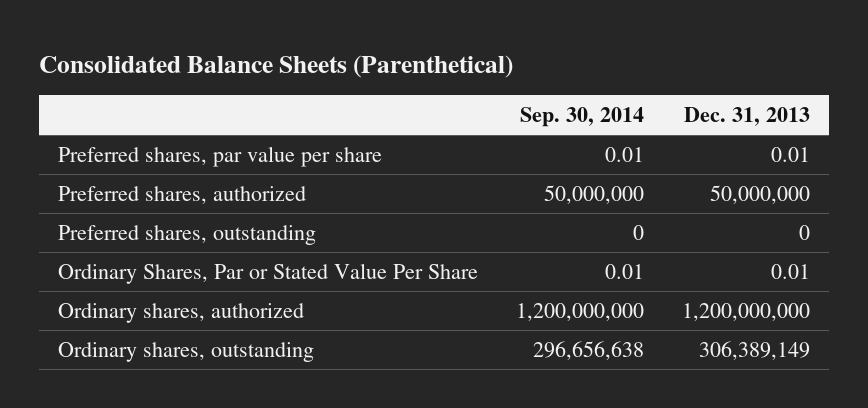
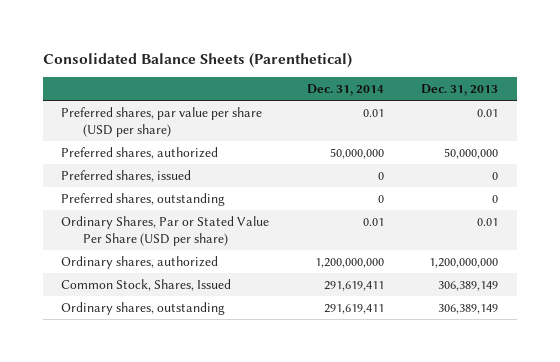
[520,106,645,127] Sep. 30, 2014 -> none
none -> [306,83,384,96] Dec. 31, 2014
[57,145,382,167] Preferred shares, par value per share -> [61,106,263,137] Preferred shares, par value per share (USD per share)
none -> [61,169,192,182] Preferred shares, issued
[57,262,478,284] Ordinary Shares, Par or Stated Value Per Share -> [61,215,270,246] Ordinary Shares, Par or Stated Value Per Share (USD per share)
none -> [61,278,232,291] Common Stock, Shares, Issued

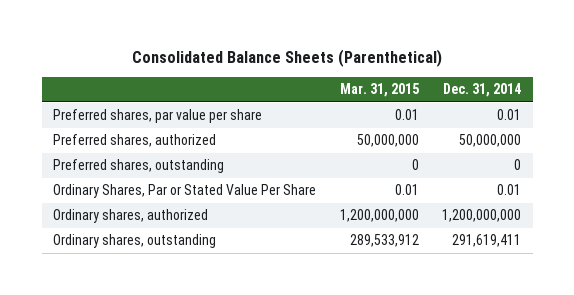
[421,83,499,96] Dec. 31, 2013 -> none
none -> [339,83,419,98] Mar. 31, 2015
[61,106,263,137] Preferred shares, par value per share (USD per share) -> [53,109,263,124] Preferred shares, par value per share
[61,169,192,182] Preferred shares, issued -> none
[61,215,270,246] Ordinary Shares, Par or Stated Value Per Share (USD per share) -> [53,184,317,199] Ordinary Shares, Par or Stated Value Per Share
[61,278,232,291] Common Stock, Shares, Issued -> none

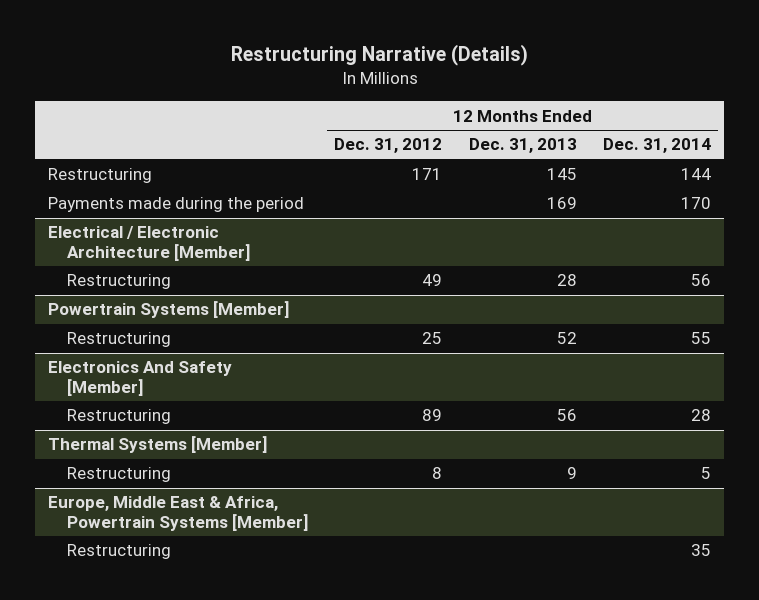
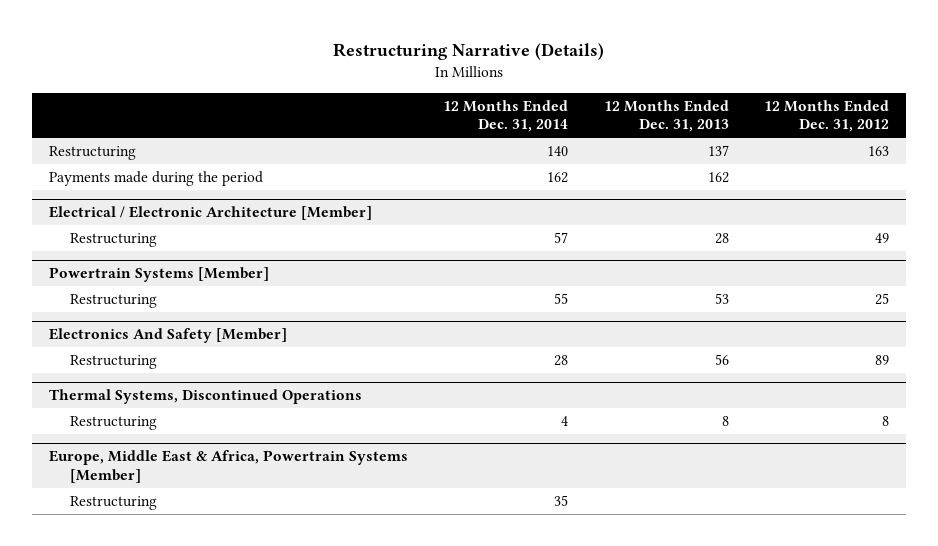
[412,168,443,181] 171 -> [867,145,889,156] 163
[546,168,577,181] 145 -> [707,144,729,156] 137
[681,168,712,181] 144 -> [547,145,569,156] 140
[546,197,577,210] 169 -> [707,171,729,183] 162
[681,197,712,210] 170 -> [547,171,569,183] 162
[691,274,712,287] 56 -> [554,231,569,243] 57
[556,332,577,345] 52 -> [714,292,729,304] 53
[47,436,267,454] Thermal Systems [Member] -> none
none -> [49,389,363,405] Thermal Systems, Discontinued Operations
[566,467,577,480] 9 -> [721,415,729,426] 8
[701,467,712,480] 5 -> [561,415,569,426] 4

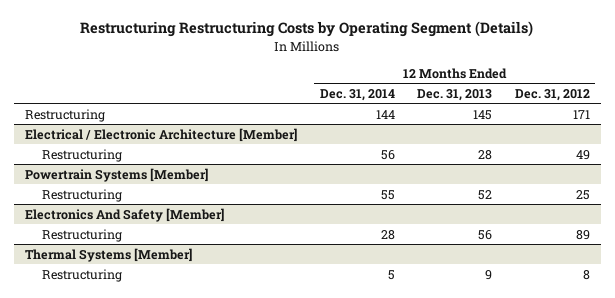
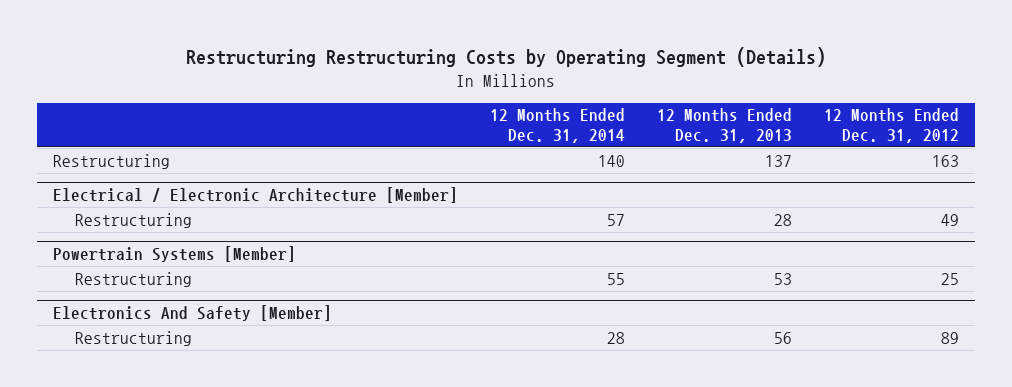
[375,109,395,119] 144 -> [598,154,626,167] 140
[473,109,493,120] 145 -> [765,154,793,167] 137
[572,109,590,119] 171 -> [932,154,960,167] 163
[380,149,395,160] 56 -> [607,213,626,226] 57
[478,189,493,200] 52 -> [774,272,793,285] 53
[24,247,192,262] Thermal Systems [Member] -> none
[42,268,123,282] Restructuring -> none

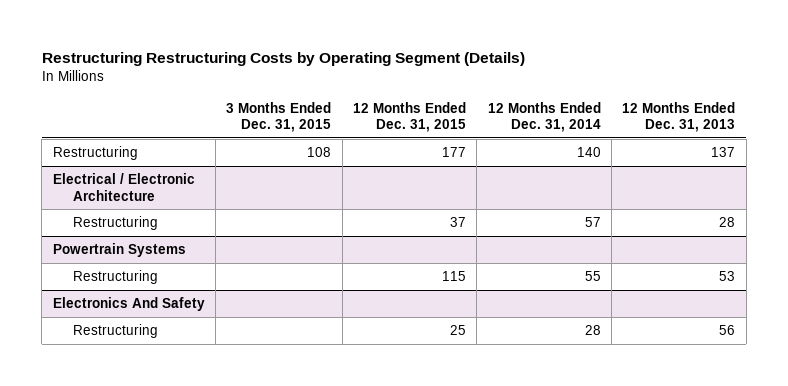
[824,108,960,143] 12 Months Ended Dec. 31, 2012 -> none
none -> [226,101,332,133] 3 Months Ended Dec. 31, 2015
none -> [352,101,466,133] 12 Months Ended Dec. 31, 2015
[53,187,459,204] Electrical / Electronic Architecture [Member] -> [52,172,195,201] Electrical / Electronic Architecture
[53,246,297,263] Powertrain Systems [Member] -> [52,242,186,257] Powertrain Systems
[53,305,333,322] Electronics And Safety [Member] -> [52,296,205,311] Electronics And Safety

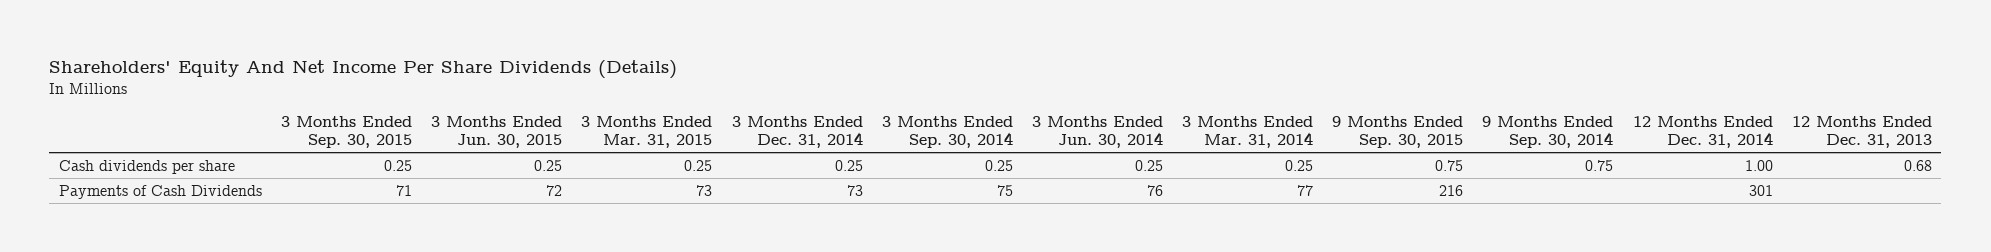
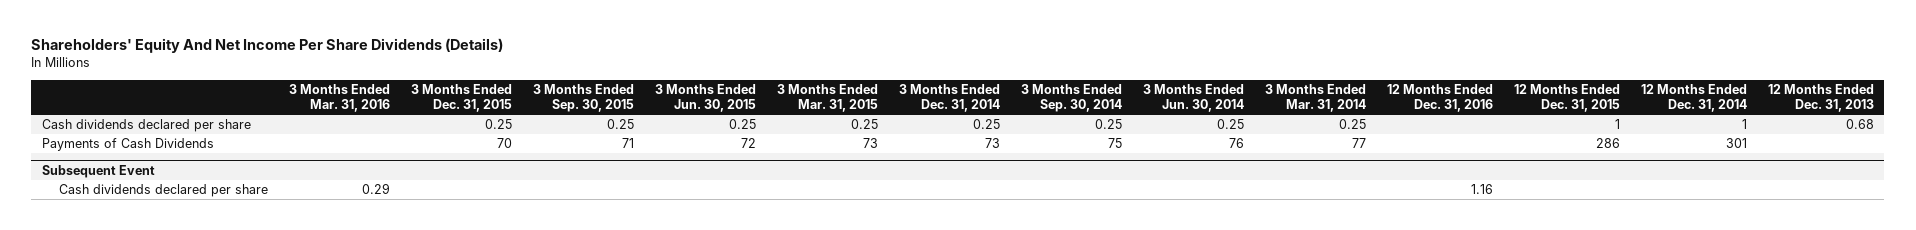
[1332,115,1464,148] 9 Months Ended Sep. 30, 2015 -> none
[1482,115,1614,148] 9 Months Ended Sep. 30, 2014 -> none
none -> [289,83,391,113] 3 Months Ended Mar. 31, 2016
none -> [411,83,513,113] 3 Months Ended Dec. 31, 2015
none -> [1387,83,1494,113] 12 Months Ended Dec. 31, 2016
none -> [1513,83,1620,113] 12 Months Ended Dec. 31, 2015
[58,159,235,174] Cash dividends per share -> [41,119,251,133] Cash dividends declared per share
[1744,159,1773,171] 1.00 -> [1741,119,1747,130] 1
none -> [41,164,155,178] Subsequent Event
none -> [59,184,269,198] Cash dividends declared per share

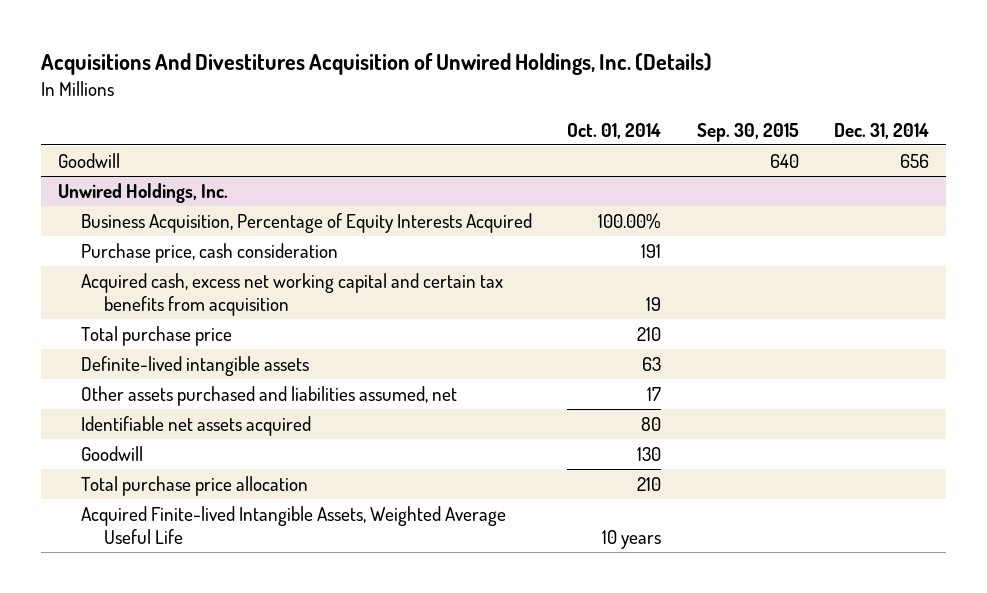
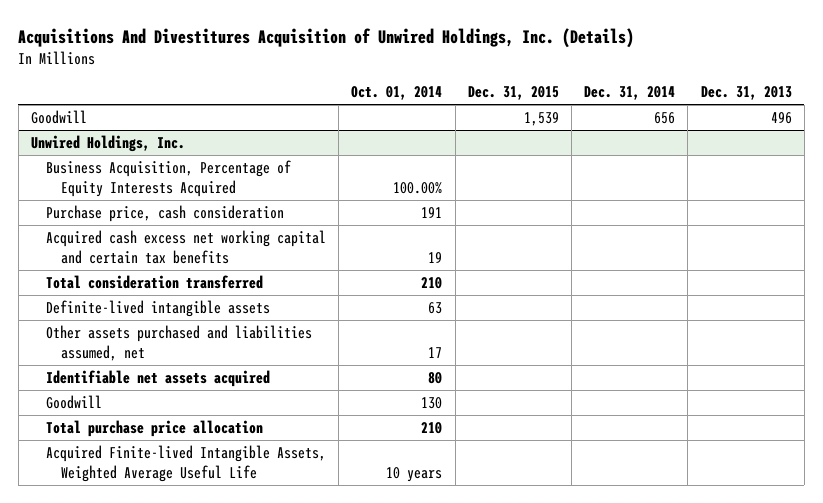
[696,123,799,143] Sep. 30, 2015 -> none
none -> [467,86,559,101] Dec. 31, 2015
none -> [700,86,792,101] Dec. 31, 2013
[80,272,503,317] Acquired cash, excess net working capital and certain tax benefits from acquisition -> [46,229,327,264] Acquired cash excess net working capital and certain tax benefits
[80,325,232,346] Total purchase price -> [46,274,264,289] Total consideration transferred

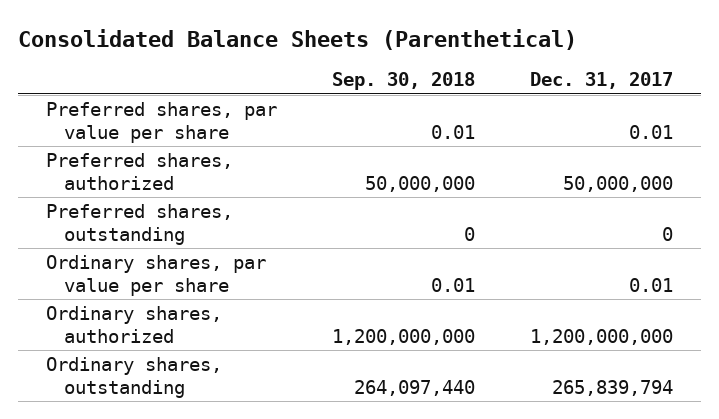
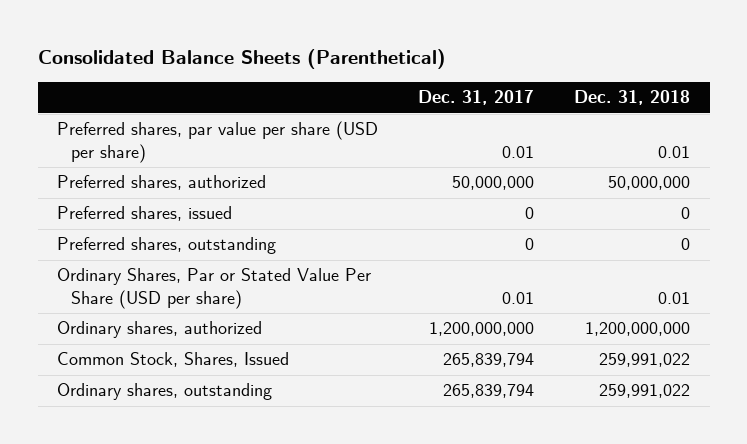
[331,72,475,91] Sep. 30, 2018 -> none
none -> [573,90,690,106] Dec. 31, 2018
[45,102,277,143] Preferred shares, par value per share -> [57,121,379,163] Preferred shares, par value per share (USD per share)
none -> [57,206,233,222] Preferred shares, issued
[45,255,266,296] Ordinary shares, par value per share -> [57,268,372,309] Ordinary Shares, Par or Stated Value Per Share (USD per share)
none -> [57,352,290,368] Common Stock, Shares, Issued

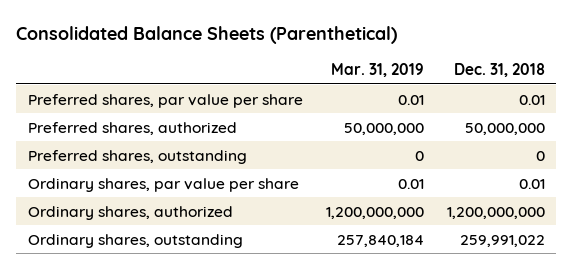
[418,90,535,106] Dec. 31, 2017 -> none
none -> [330,63,424,78] Mar. 31, 2019
[57,121,379,163] Preferred shares, par value per share (USD per share) -> [27,93,303,108] Preferred shares, par value per share
[57,206,233,222] Preferred shares, issued -> none
[57,268,372,309] Ordinary Shares, Par or Stated Value Per Share (USD per share) -> [27,177,299,192] Ordinary shares, par value per share
[57,352,290,368] Common Stock, Shares, Issued -> none

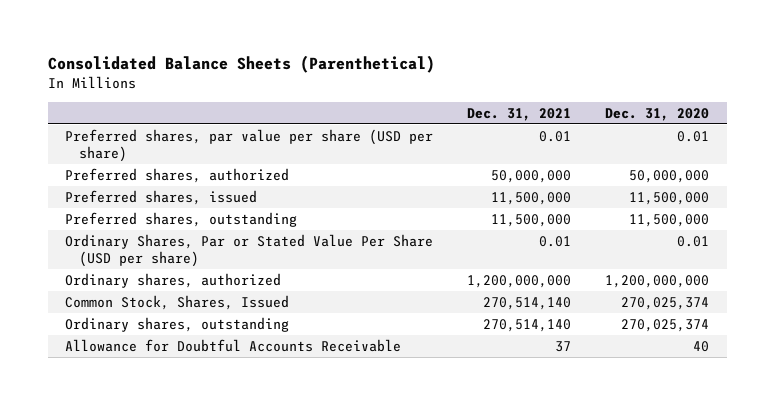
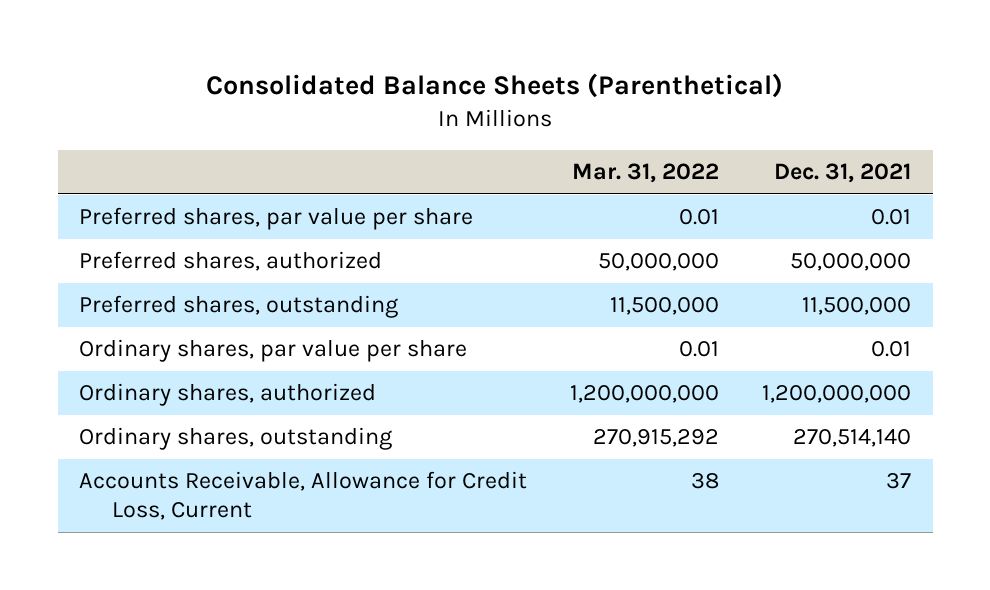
[605,107,710,121] Dec. 31, 2020 -> none
none -> [572,163,720,184] Mar. 31, 2022
[65,128,434,162] Preferred shares, par value per share (USD per share) -> [79,207,474,231] Preferred shares, par value per share
[65,189,258,205] Preferred shares, issued -> none
[65,233,434,267] Ordinary Shares, Par or Stated Value Per Share (USD per share) -> [79,339,468,363] Ordinary shares, par value per share
[65,294,290,310] Common Stock, Shares, Issued -> none
[65,338,402,352] Allowance for Doubtful Accounts Receivable -> [79,471,528,521] Accounts Receivable, Allowance for Credit Loss, Current

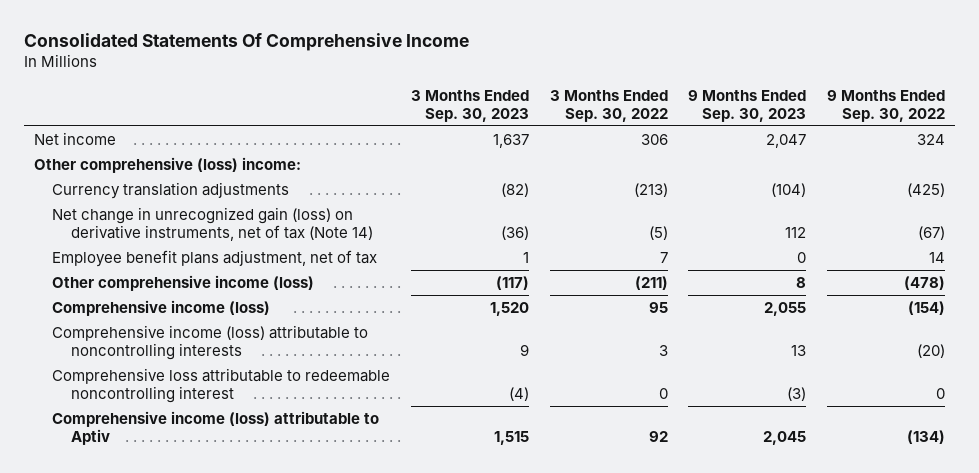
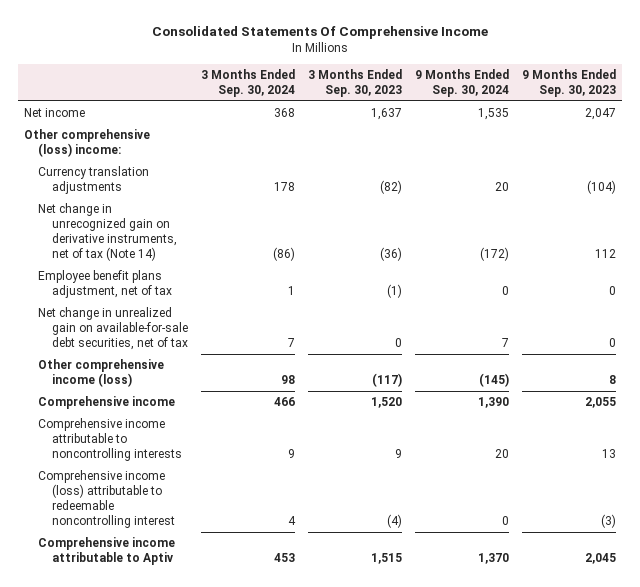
[549,89,668,122] 3 Months Ended Sep. 30, 2022 -> none
[826,89,945,122] 9 Months Ended Sep. 30, 2022 -> none
none -> [201,68,296,97] 3 Months Ended Sep. 30, 2024
none -> [414,68,509,97] 9 Months Ended Sep. 30, 2024
[52,207,373,242] Net change in unrecognized gain (loss) on derivative instruments, net of tax (Note 14) -> [38,203,178,262] Net change in unrecognized gain on derivative instruments, net of tax (Note 14)
[522,252,529,264] 1 -> [387,284,403,299] (1)
none -> [38,307,189,351] Net change in unrealized gain on available-for-sale debt securities, net of tax
[52,300,271,317] Comprehensive income (loss) -> [38,396,176,410] Comprehensive income
[52,325,369,361] Comprehensive income (loss) attributable to noncontrolling interests -> [38,418,183,462] Comprehensive income attributable to noncontrolling interests
[52,368,391,404] Comprehensive loss attributable to redeemable noncontrolling interest -> [38,470,176,529] Comprehensive income (loss) attributable to redeemable noncontrolling interest
[52,411,380,446] Comprehensive income (loss) attributable to Aptiv -> [38,537,176,566] Comprehensive income attributable to Aptiv

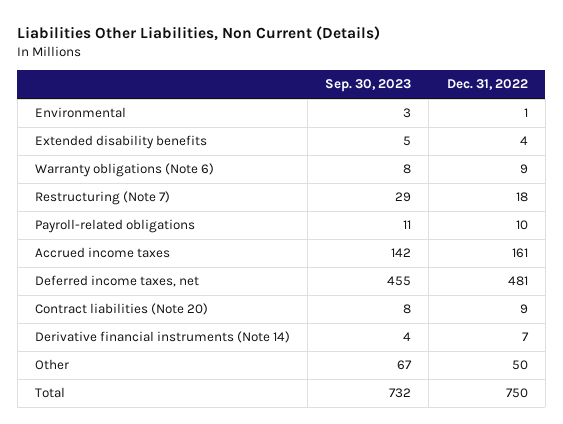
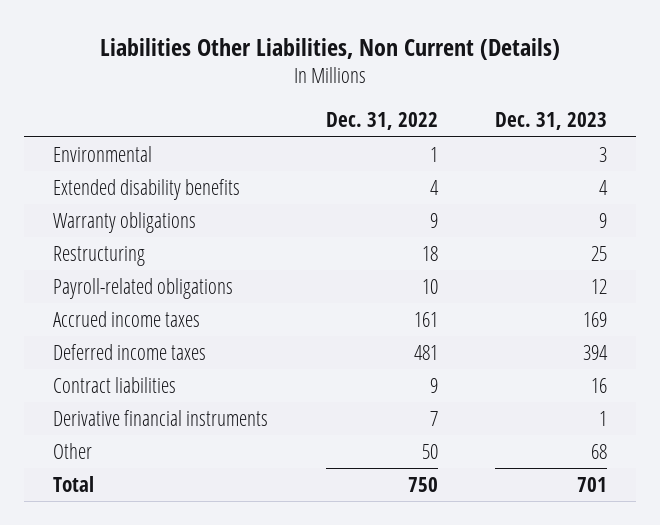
[325,79,412,93] Sep. 30, 2023 -> none
none -> [495,112,608,131] Dec. 31, 2023
[34,163,214,178] Warranty obligations (Note 6) -> [53,211,197,233] Warranty obligations
[34,191,170,206] Restructuring (Note 7) -> [53,245,146,266] Restructuring
[34,275,199,288] Deferred income taxes, net -> [53,343,207,360] Deferred income taxes
[34,303,208,316] Contract liabilities (Note 20) -> [53,376,177,393] Contract liabilities
[34,331,290,344] Derivative financial instruments (Note 14) -> [53,409,269,426] Derivative financial instruments

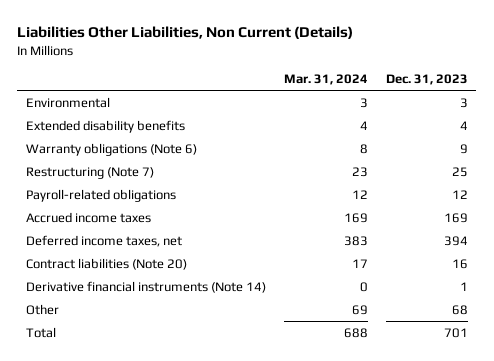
[325,112,438,131] Dec. 31, 2022 -> none
none -> [283,74,368,86] Mar. 31, 2024
[53,211,197,233] Warranty obligations -> [26,142,198,156] Warranty obligations (Note 6)
[53,245,146,266] Restructuring -> [26,166,155,179] Restructuring (Note 7)
[53,343,207,360] Deferred income taxes -> [26,234,183,247] Deferred income taxes, net
[53,376,177,393] Contract liabilities -> [26,257,188,270] Contract liabilities (Note 20)
[53,409,269,426] Derivative financial instruments -> [26,280,267,293] Derivative financial instruments (Note 14)

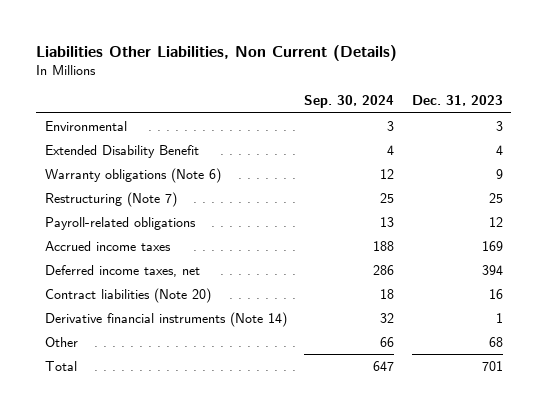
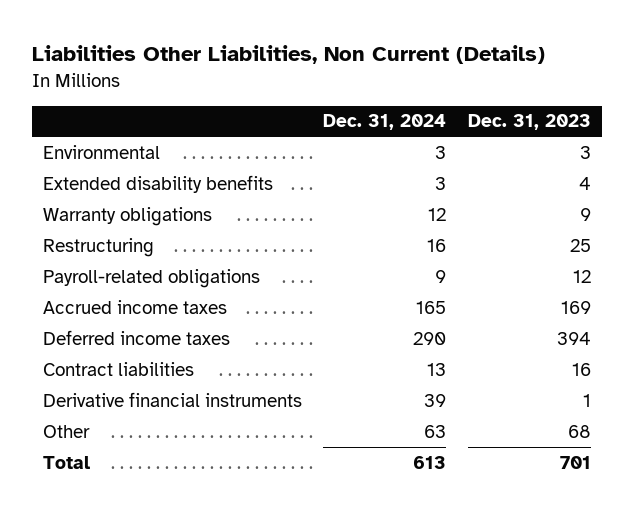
[304,95,395,109] Sep. 30, 2024 -> none
none -> [323,114,447,131] Dec. 31, 2024
[45,144,200,158] Extended Disability Benefit -> [42,174,273,193] Extended disability benefits
[45,167,222,183] Warranty obligations (Note 6) -> [42,206,212,226] Warranty obligations
[45,191,178,207] Restructuring (Note 7) -> [42,237,154,257] Restructuring
[45,264,201,277] Deferred income taxes, net -> [42,329,230,345] Deferred income taxes
[45,287,212,303] Contract liabilities (Note 20) -> [42,361,194,376] Contract liabilities
[45,311,288,327] Derivative financial instruments (Note 14) -> [42,391,302,407] Derivative financial instruments

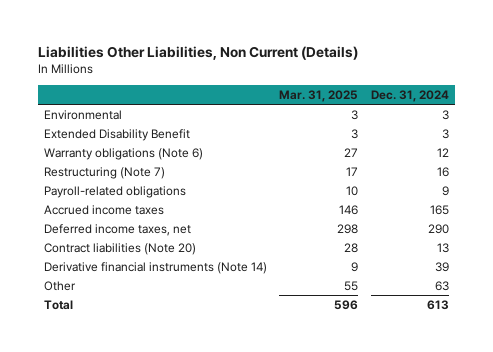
[467,114,591,131] Dec. 31, 2023 -> none
none -> [279,90,359,103] Mar. 31, 2025
[42,174,273,193] Extended disability benefits -> [43,128,190,141] Extended Disability Benefit
[42,206,212,226] Warranty obligations -> [43,147,203,160] Warranty obligations (Note 6)
[42,237,154,257] Restructuring -> [43,166,165,179] Restructuring (Note 7)
[42,329,230,345] Deferred income taxes -> [43,223,191,236] Deferred income taxes, net
[42,361,194,376] Contract liabilities -> [43,242,196,255] Contract liabilities (Note 20)
[42,391,302,407] Derivative financial instruments -> [43,261,267,274] Derivative financial instruments (Note 14)

